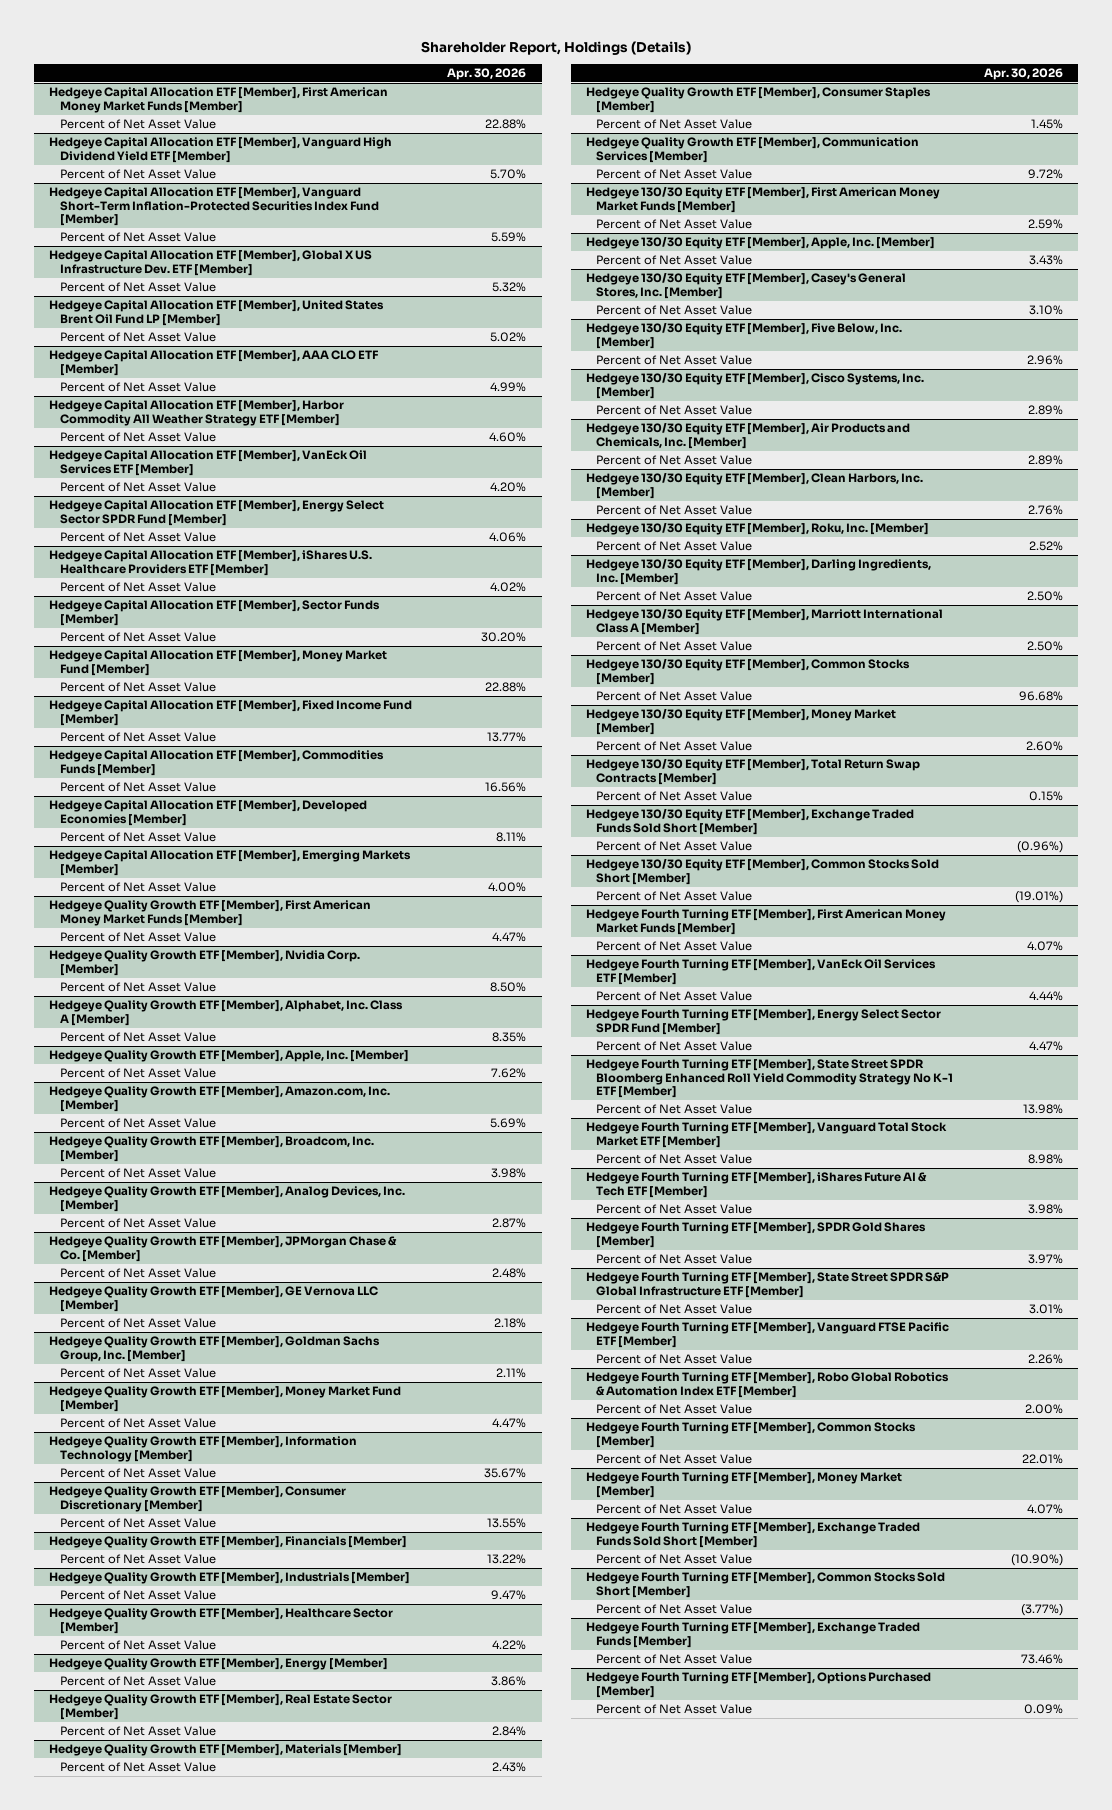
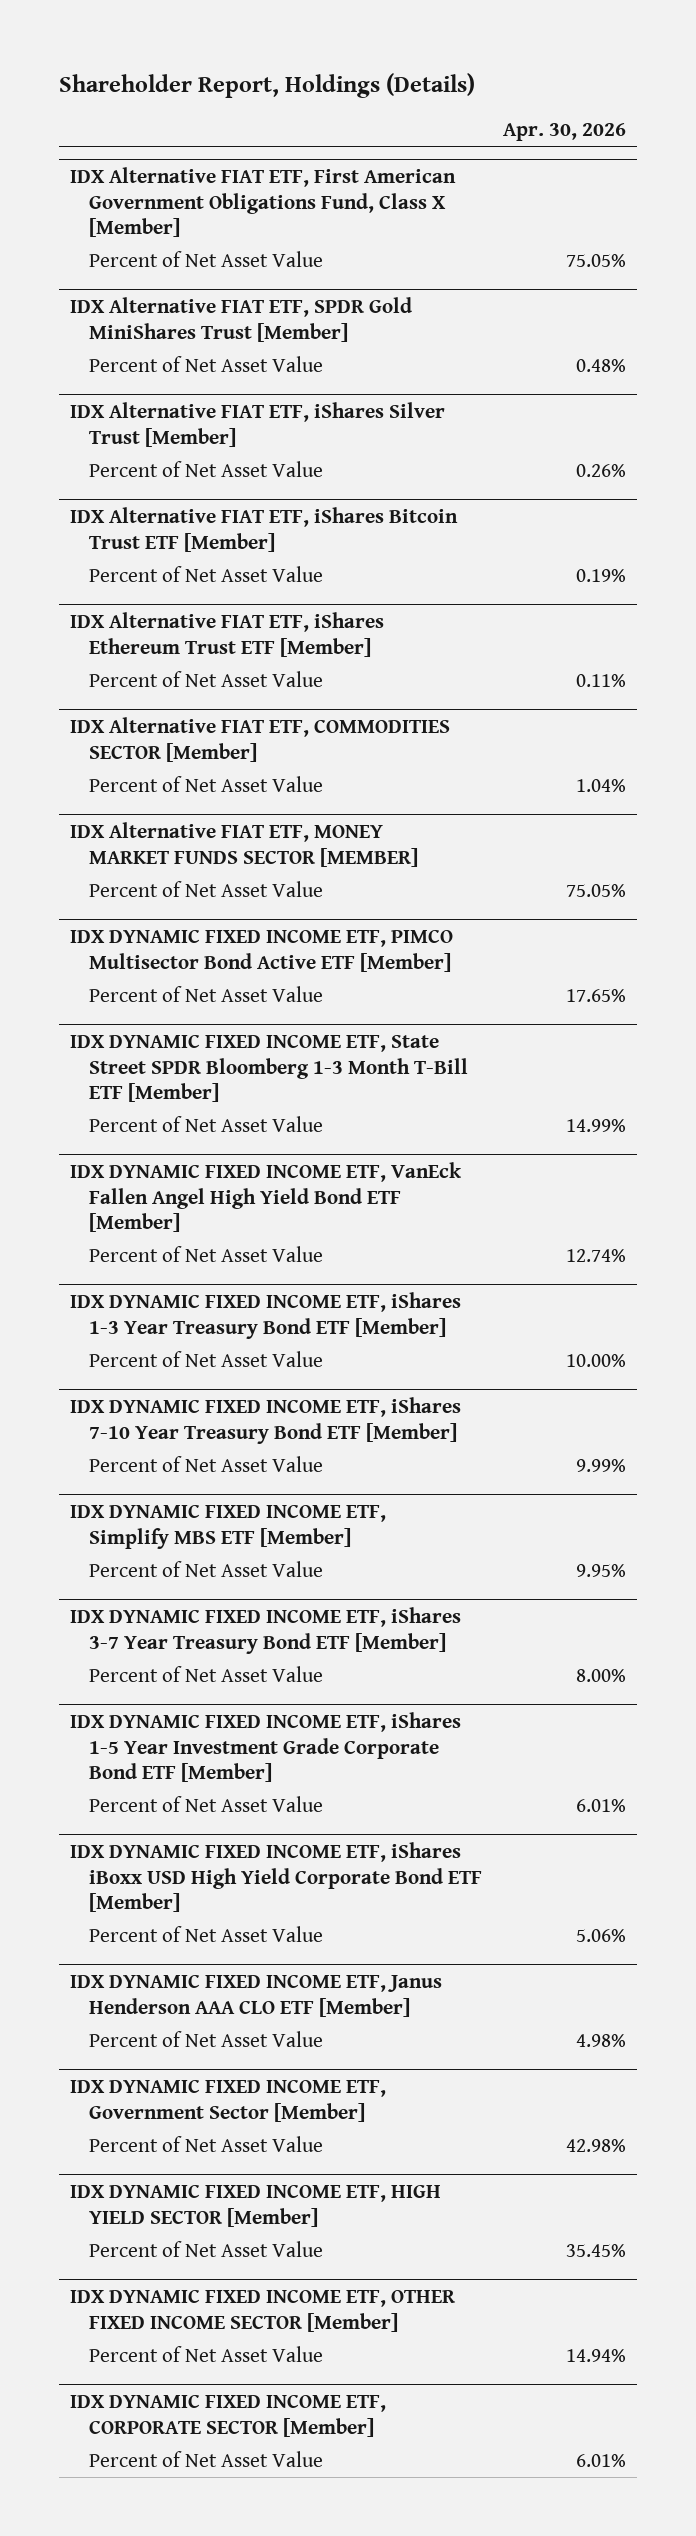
[49,87,389,113] Hedgeye Capital Allocation ETF [Member], First American Money Market Funds [Member] -> none
[49,137,393,163] Hedgeye Capital Allocation ETF [Member], Vanguard High Dividend Yield ETF [Member] -> none
[49,187,379,227] Hedgeye Capital Allocation ETF [Member], Vanguard Short-Term Inflation-Protected Securities Index Fund [Member] -> none
[49,250,373,276] Hedgeye Capital Allocation ETF [Member], Global X US Infrastructure Dev. ETF [Member] -> none
[49,300,385,326] Hedgeye Capital Allocation ETF [Member], United States Brent Oil Fund LP [Member] -> none
[49,350,379,376] Hedgeye Capital Allocation ETF [Member], AAA CLO ETF [Member] -> none
[49,400,345,426] Hedgeye Capital Allocation ETF [Member], Harbor Commodity All Weather Strategy ETF [Member] -> none
[49,450,368,476] Hedgeye Capital Allocation ETF [Member], VanEck Oil Services ETF [Member] -> none
[49,500,385,526] Hedgeye Capital Allocation ETF [Member], Energy Select Sector SPDR Fund [Member] -> none
[49,550,373,576] Hedgeye Capital Allocation ETF [Member], iShares U.S. Healthcare Providers ETF [Member] -> none
[49,600,381,626] Hedgeye Capital Allocation ETF [Member], Sector Funds [Member] -> none
[49,650,388,676] Hedgeye Capital Allocation ETF [Member], Money Market Fund [Member] -> none
[49,700,413,726] Hedgeye Capital Allocation ETF [Member], Fixed Income Fund [Member] -> none
[49,750,385,776] Hedgeye Capital Allocation ETF [Member], Commodities Funds [Member] -> none
[49,800,368,826] Hedgeye Capital Allocation ETF [Member], Developed Economies [Member] -> none
[49,850,412,876] Hedgeye Capital Allocation ETF [Member], Emerging Markets [Member] -> none
[49,900,372,926] Hedgeye Quality Growth ETF [Member], First American Money Market Funds [Member] -> none
[49,950,361,976] Hedgeye Quality Growth ETF [Member], Nvidia Corp. [Member] -> none
[49,1000,404,1026] Hedgeye Quality Growth ETF [Member], Alphabet, Inc. Class A [Member] -> none
[49,1050,410,1063] Hedgeye Quality Growth ETF [Member], Apple, Inc. [Member] -> none
[49,1086,391,1112] Hedgeye Quality Growth ETF [Member], Amazon.com, Inc. [Member] -> none
[49,1136,375,1162] Hedgeye Quality Growth ETF [Member], Broadcom, Inc. [Member] -> none
[59,1168,216,1179] Percent of Net Asset Value -> none
[49,1186,406,1212] Hedgeye Quality Growth ETF [Member], Analog Devices, Inc. [Member] -> none
[59,1218,216,1229] Percent of Net Asset Value -> none
[49,1236,398,1262] Hedgeye Quality Growth ETF [Member], JPMorgan Chase & Co. [Member] -> none
[59,1268,216,1279] Percent of Net Asset Value -> none
[49,1286,379,1312] Hedgeye Quality Growth ETF [Member], GE Vernova LLC [Member] -> none
[59,1318,216,1329] Percent of Net Asset Value -> none
[49,1336,381,1362] Hedgeye Quality Growth ETF [Member], Goldman Sachs Group, Inc. [Member] -> none
[59,1368,216,1379] Percent of Net Asset Value -> none
[49,1386,402,1412] Hedgeye Quality Growth ETF [Member], Money Market Fund [Member] -> none
[59,1418,216,1429] Percent of Net Asset Value -> none
[49,1436,358,1462] Hedgeye Quality Growth ETF [Member], Information Technology [Member] -> none
[59,1468,216,1479] Percent of Net Asset Value -> none
[49,1486,347,1512] Hedgeye Quality Growth ETF [Member], Consumer Discretionary [Member] -> none
[59,1518,216,1529] Percent of Net Asset Value -> none
[49,1536,408,1549] Hedgeye Quality Growth ETF [Member], Financials [Member] -> none
[59,1554,216,1565] Percent of Net Asset Value -> none
[49,1572,411,1585] Hedgeye Quality Growth ETF [Member], Industrials [Member] -> none
[59,1590,216,1601] Percent of Net Asset Value -> none
[49,1608,394,1634] Hedgeye Quality Growth ETF [Member], Healthcare Sector [Member] -> none
[59,1640,216,1651] Percent of Net Asset Value -> none
[49,1658,389,1671] Hedgeye Quality Growth ETF [Member], Energy [Member] -> none
[59,1676,216,1687] Percent of Net Asset Value -> none
[49,1694,393,1720] Hedgeye Quality Growth ETF [Member], Real Estate Sector [Member] -> none
[59,1726,216,1737] Percent of Net Asset Value -> none
[49,1744,403,1757] Hedgeye Quality Growth ETF [Member], Materials [Member] -> none
[59,1762,216,1773] Percent of Net Asset Value -> none
[585,87,931,113] Hedgeye Quality Growth ETF [Member], Consumer Staples [Member] -> none
[596,119,753,130] Percent of Net Asset Value -> none
[585,137,919,163] Hedgeye Quality Growth ETF [Member], Communication Services [Member] -> none
[596,169,753,180] Percent of Net Asset Value -> none
[585,187,940,213] Hedgeye 130/30 Equity ETF [Member], First American Money Market Funds [Member] -> none
[596,219,753,230] Percent of Net Asset Value -> none
[585,237,935,250] Hedgeye 130/30 Equity ETF [Member], Apple, Inc. [Member] -> none
[596,255,753,266] Percent of Net Asset Value -> none
[585,273,906,299] Hedgeye 130/30 Equity ETF [Member], Casey's General Stores, Inc. [Member] -> none
[596,305,753,316] Percent of Net Asset Value -> none
[585,323,902,349] Hedgeye 130/30 Equity ETF [Member], Five Below, Inc. [Member] -> none
[596,355,753,366] Percent of Net Asset Value -> none
[585,373,924,399] Hedgeye 130/30 Equity ETF [Member], Cisco Systems, Inc. [Member] -> none
[596,405,753,416] Percent of Net Asset Value -> none
[585,423,910,449] Hedgeye 130/30 Equity ETF [Member], Air Products and Chemicals, Inc. [Member] -> none
[596,455,753,466] Percent of Net Asset Value -> none
[585,473,923,499] Hedgeye 130/30 Equity ETF [Member], Clean Harbors, Inc. [Member] -> none
[596,505,753,516] Percent of Net Asset Value -> none
[585,523,929,536] Hedgeye 130/30 Equity ETF [Member], Roku, Inc. [Member] -> none
[596,541,753,552] Percent of Net Asset Value -> none
[585,559,931,585] Hedgeye 130/30 Equity ETF [Member], Darling Ingredients, Inc. [Member] -> none
[596,591,753,602] Percent of Net Asset Value -> none
[585,609,943,635] Hedgeye 130/30 Equity ETF [Member], Marriott International Class A [Member] -> none
[596,641,753,652] Percent of Net Asset Value -> none
[585,659,910,685] Hedgeye 130/30 Equity ETF [Member], Common Stocks [Member] -> none
[596,691,753,702] Percent of Net Asset Value -> none
[585,709,896,735] Hedgeye 130/30 Equity ETF [Member], Money Market [Member] -> none
[596,741,753,752] Percent of Net Asset Value -> none
[585,759,920,785] Hedgeye 130/30 Equity ETF [Member], Total Return Swap Contracts [Member] -> none
[596,791,753,802] Percent of Net Asset Value -> none
[585,809,914,835] Hedgeye 130/30 Equity ETF [Member], Exchange Traded Funds Sold Short [Member] -> none
[596,841,753,852] Percent of Net Asset Value -> none
[585,859,939,885] Hedgeye 130/30 Equity ETF [Member], Common Stocks Sold Short [Member] -> none
[596,891,753,902] Percent of Net Asset Value -> none
[585,909,946,935] Hedgeye Fourth Turning ETF [Member], First American Money Market Funds [Member] -> none
[596,941,753,952] Percent of Net Asset Value -> none
[585,959,936,985] Hedgeye Fourth Turning ETF [Member], VanEck Oil Services ETF [Member] -> none
[596,991,753,1002] Percent of Net Asset Value -> none
[585,1009,941,1035] Hedgeye Fourth Turning ETF [Member], Energy Select Sector SPDR Fund [Member] -> none
[596,1041,753,1052] Percent of Net Asset Value -> none
[585,1059,954,1099] Hedgeye Fourth Turning ETF [Member], State Street SPDR Bloomberg Enhanced Roll Yield Commodity Strategy No K-1 ETF [Member] -> none
[596,1104,753,1115] Percent of Net Asset Value -> none
[585,1122,947,1148] Hedgeye Fourth Turning ETF [Member], Vanguard Total Stock Market ETF [Member] -> none
[596,1154,753,1165] Percent of Net Asset Value -> none
[585,1172,927,1198] Hedgeye Fourth Turning ETF [Member], iShares Future AI & Tech ETF [Member] -> none
[596,1204,753,1215] Percent of Net Asset Value -> none
[585,1222,926,1248] Hedgeye Fourth Turning ETF [Member], SPDR Gold Shares [Member] -> none
[596,1254,753,1265] Percent of Net Asset Value -> none
[585,1272,949,1298] Hedgeye Fourth Turning ETF [Member], State Street SPDR S&P Global Infrastructure ETF [Member] -> none
[596,1304,753,1315] Percent of Net Asset Value -> none
[585,1322,949,1348] Hedgeye Fourth Turning ETF [Member], Vanguard FTSE Pacific ETF [Member] -> none
[596,1354,753,1365] Percent of Net Asset Value -> none
[585,1372,949,1398] Hedgeye Fourth Turning ETF [Member], Robo Global Robotics & Automation Index ETF [Member] -> none
[596,1404,753,1415] Percent of Net Asset Value -> none
[585,1422,916,1448] Hedgeye Fourth Turning ETF [Member], Common Stocks [Member] -> none
[596,1454,753,1465] Percent of Net Asset Value -> none
[585,1472,902,1498] Hedgeye Fourth Turning ETF [Member], Money Market [Member] -> none
[596,1504,753,1515] Percent of Net Asset Value -> none
[585,1522,920,1548] Hedgeye Fourth Turning ETF [Member], Exchange Traded Funds Sold Short [Member] -> none
[596,1554,753,1565] Percent of Net Asset Value -> none
[585,1572,945,1598] Hedgeye Fourth Turning ETF [Member], Common Stocks Sold Short [Member] -> none
[596,1604,753,1615] Percent of Net Asset Value -> none
[585,1622,920,1648] Hedgeye Fourth Turning ETF [Member], Exchange Traded Funds [Member] -> none
[596,1654,753,1665] Percent of Net Asset Value -> none
[585,1672,931,1698] Hedgeye Fourth Turning ETF [Member], Options Purchased [Member] -> none
[596,1704,753,1715] Percent of Net Asset Value -> none
none -> [70,167,457,238] IDX Alternative FIAT ETF, First American Government Obligations Fund, Class X [Member]
[485,119,527,130] 22.88% -> [566,254,627,268] 75.05%
none -> [70,297,413,342] IDX Alternative FIAT ETF, SPDR Gold MiniShares Trust [Member]
[490,169,527,180] 5.70% -> [576,359,627,373] 0.48%
none -> [70,402,446,447] IDX Alternative FIAT ETF, iShares Silver Trust [Member]
[491,232,527,243] 5.59% -> [576,464,627,478] 0.26%
none -> [70,507,459,552] IDX Alternative FIAT ETF, iShares Bitcoin Trust ETF [Member]
[492,282,527,293] 5.32% -> [576,569,627,583] 0.19%
none -> [70,612,385,657] IDX Alternative FIAT ETF, iShares Ethereum Trust ETF [Member]
[490,332,527,343] 5.02% -> [576,674,627,688] 0.11%
none -> [70,717,451,762] IDX Alternative FIAT ETF, COMMODITIES SECTOR [Member]
[490,382,527,393] 4.99% -> [576,779,627,793] 1.04%
none -> [70,822,418,867] IDX Alternative FIAT ETF, MONEY MARKET FUNDS SECTOR [MEMBER]
[489,432,527,443] 4.60% -> [566,884,627,898] 75.05%
none -> [70,930,454,972] IDX DYNAMIC FIXED INCOME ETF, PIMCO Multisector Bond Active ETF [Member]
[490,482,527,493] 4.20% -> [566,989,627,1003] 17.65%
none -> [70,1035,468,1103] IDX DYNAMIC FIXED INCOME ETF, State Street SPDR Bloomberg 1-3 Month T-Bill ETF [Member]
[489,532,527,543] 4.06% -> [566,1119,627,1133] 14.99%
none -> [70,1162,463,1233] IDX DYNAMIC FIXED INCOME ETF, VanEck Fallen Angel High Yield Bond ETF [Member]
[490,582,527,593] 4.02% -> [566,1249,627,1263] 12.74%
none -> [70,1292,462,1339] IDX DYNAMIC FIXED INCOME ETF, iShares 1-3 Year Treasury Bond ETF [Member]
[481,632,527,643] 30.20% -> [566,1354,627,1368] 10.00%
none -> [70,1397,462,1444] IDX DYNAMIC FIXED INCOME ETF, iShares 7-10 Year Treasury Bond ETF [Member]
[485,682,527,693] 22.88% -> [576,1459,627,1473] 9.99%
none -> [70,1505,387,1549] IDX DYNAMIC FIXED INCOME ETF, Simplify MBS ETF [Member]
[487,732,527,743] 13.77% -> [576,1564,627,1578] 9.95%
none -> [70,1607,462,1654] IDX DYNAMIC FIXED INCOME ETF, iShares 3-7 Year Treasury Bond ETF [Member]
[485,782,527,793] 16.56% -> [576,1669,627,1683] 8.00%
none -> [70,1712,462,1783] IDX DYNAMIC FIXED INCOME ETF, iShares 1-5 Year Investment Grade Corporate Bond ETF [Member]
[496,832,527,843] 8.11% -> [576,1799,627,1813] 6.01%
none -> [70,1842,482,1913] IDX DYNAMIC FIXED INCOME ETF, iShares iBoxx USD High Yield Corporate Bond ETF [Member]
[488,882,527,893] 4.00% -> [576,1929,627,1943] 5.06%
none -> [70,1975,443,2017] IDX DYNAMIC FIXED INCOME ETF, Janus Henderson AAA CLO ETF [Member]
[492,932,527,943] 4.47% -> [576,2034,627,2048] 4.98%
none -> [70,2080,387,2122] IDX DYNAMIC FIXED INCOME ETF, Government Sector [Member]
[490,982,527,993] 8.50% -> [566,2139,627,2153] 42.98%
none -> [70,2185,442,2227] IDX DYNAMIC FIXED INCOME ETF, HIGH YIELD SECTOR [Member]
[492,1032,527,1043] 8.35% -> [566,2244,627,2258] 35.45%
none -> [70,2290,457,2332] IDX DYNAMIC FIXED INCOME ETF, OTHER FIXED INCOME SECTOR [Member]
[491,1068,527,1079] 7.62% -> [566,2349,627,2363] 14.94%
none -> [70,2395,387,2437] IDX DYNAMIC FIXED INCOME ETF, CORPORATE SECTOR [Member]
[490,1118,527,1129] 5.69% -> [576,2454,627,2468] 6.01%

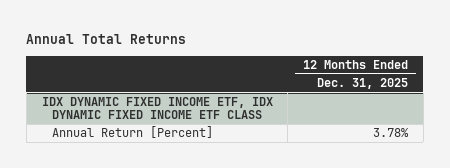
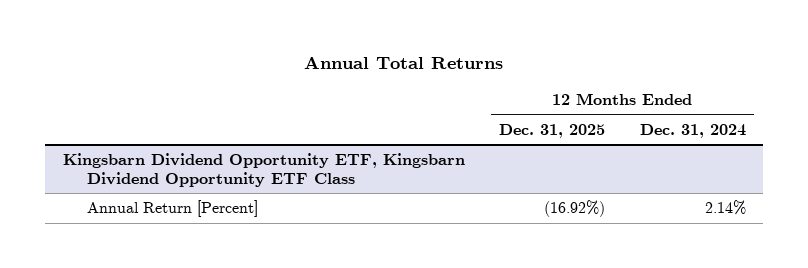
none -> [639,123,746,138] Dec. 31, 2024
[41,97,273,120] IDX DYNAMIC FIXED INCOME ETF, IDX DYNAMIC FIXED INCOME ETF CLASS -> none
none -> [62,153,465,187] Kingsbarn Dividend Opportunity ETF, Kingsbarn Dividend Opportunity ETF Class
[373,128,410,138] 3.78% -> [544,200,606,218] (16.92%)

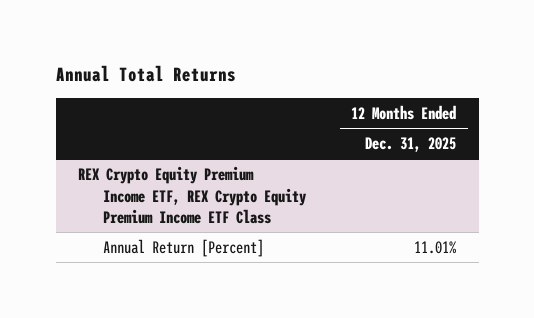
[639,123,746,138] Dec. 31, 2024 -> none
[62,153,465,187] Kingsbarn Dividend Opportunity ETF, Kingsbarn Dividend Opportunity ETF Class -> none
none -> [78,165,307,225] REX Crypto Equity Premium Income ETF, REX Crypto Equity Premium Income ETF Class
[544,200,606,218] (16.92%) -> [414,240,457,254] 11.01%

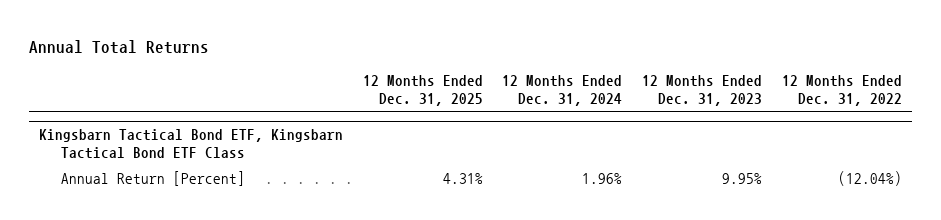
none -> [502,74,623,107] 12 Months Ended Dec. 31, 2024
none -> [642,74,763,107] 12 Months Ended Dec. 31, 2023
none -> [781,74,902,107] 12 Months Ended Dec. 31, 2022
[78,165,307,225] REX Crypto Equity Premium Income ETF, REX Crypto Equity Premium Income ETF Class -> none
none -> [38,128,343,160] Kingsbarn Tactical Bond ETF, Kingsbarn Tactical Bond ETF Class
[414,240,457,254] 11.01% -> [442,172,483,184] 4.31%

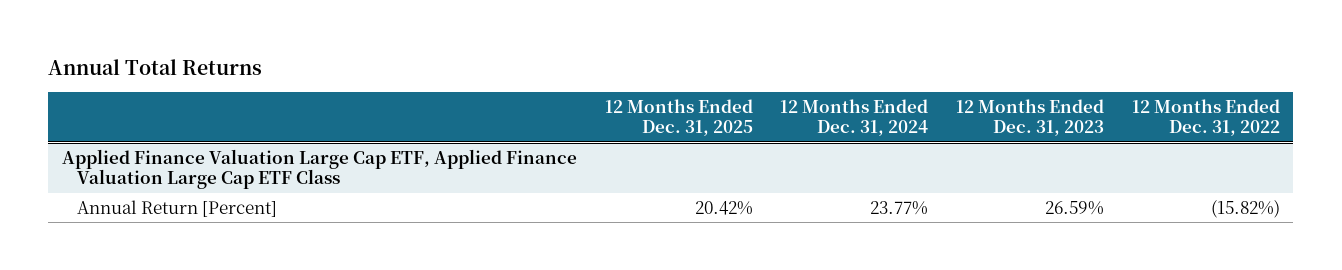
[38,128,343,160] Kingsbarn Tactical Bond ETF, Kingsbarn Tactical Bond ETF Class -> none
none -> [62,148,578,190] Applied Finance Valuation Large Cap ETF, Applied Finance Valuation Large Cap ETF Class
[442,172,483,184] 4.31% -> [694,200,753,215] 20.42%
[582,172,623,184] 1.96% -> [870,200,929,215] 23.77%
[722,172,763,184] 9.95% -> [1045,200,1105,215] 26.59%
[837,170,902,186] (12.04%) -> [1210,199,1280,218] (15.82%)

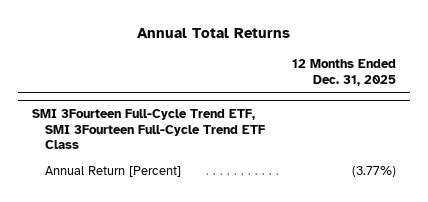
[780,98,929,136] 12 Months Ended Dec. 31, 2024 -> none
[956,98,1105,136] 12 Months Ended Dec. 31, 2023 -> none
[1131,98,1280,136] 12 Months Ended Dec. 31, 2022 -> none
[62,148,578,190] Applied Finance Valuation Large Cap ETF, Applied Finance Valuation Large Cap ETF Class -> none
none -> [32,109,266,150] SMI 3Fourteen Full-Cycle Trend ETF, SMI 3Fourteen Full-Cycle Trend ETF Class
[694,200,753,215] 20.42% -> [352,166,397,178] (3.77%)

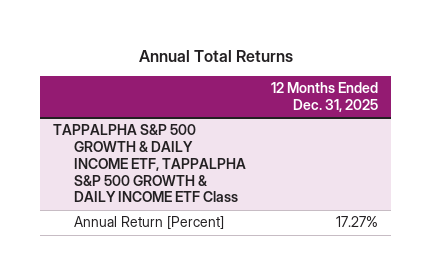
[32,109,266,150] SMI 3Fourteen Full-Cycle Trend ETF, SMI 3Fourteen Full-Cycle Trend ETF Class -> none
none -> [52,124,246,203] TAPPALPHA S&P 500 GROWTH & DAILY INCOME ETF, TAPPALPHA S&P 500 GROWTH & DAILY INCOME ETF Class
[352,166,397,178] (3.77%) -> [336,216,379,228] 17.27%

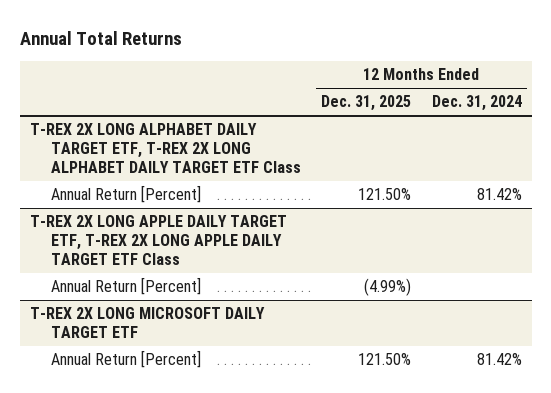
none -> [431,95,522,112] Dec. 31, 2024
[52,124,246,203] TAPPALPHA S&P 500 GROWTH & DAILY INCOME ETF, TAPPALPHA S&P 500 GROWTH & DAILY INCOME ETF Class -> none
none -> [29,123,302,173] T-REX 2X LONG ALPHABET DAILY TARGET ETF, T-REX 2X LONG ALPHABET DAILY TARGET ETF Class
[336,216,379,228] 17.27% -> [358,188,412,201] 121.50%
none -> [29,215,287,265] T-REX 2X LONG APPLE DAILY TARGET ETF, T-REX 2X LONG APPLE DAILY TARGET ETF Class
none -> [51,277,202,296] Annual Return [Percent]
none -> [29,307,265,339] T-REX 2X LONG MICROSOFT DAILY TARGET ETF
none -> [51,350,202,369] Annual Return [Percent]

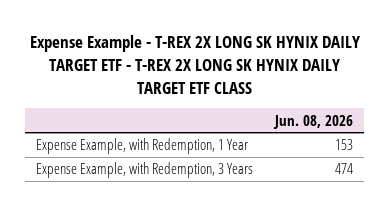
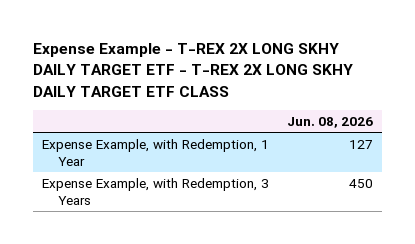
[29,35,360,94] Expense Example - T-REX 2X LONG SK HYNIX DAILY TARGET ETF - T-REX 2X LONG SK HYNIX DAILY TARGET ETF CLASS -> [32,43,353,97] Expense Example - T-REX 2X LONG SKHY DAILY TARGET ETF - T-REX 2X LONG SKHY DAILY TARGET ETF CLASS
[335,139,354,151] 153 -> [348,139,373,149] 127
[335,163,354,175] 474 -> [348,178,373,188] 450

